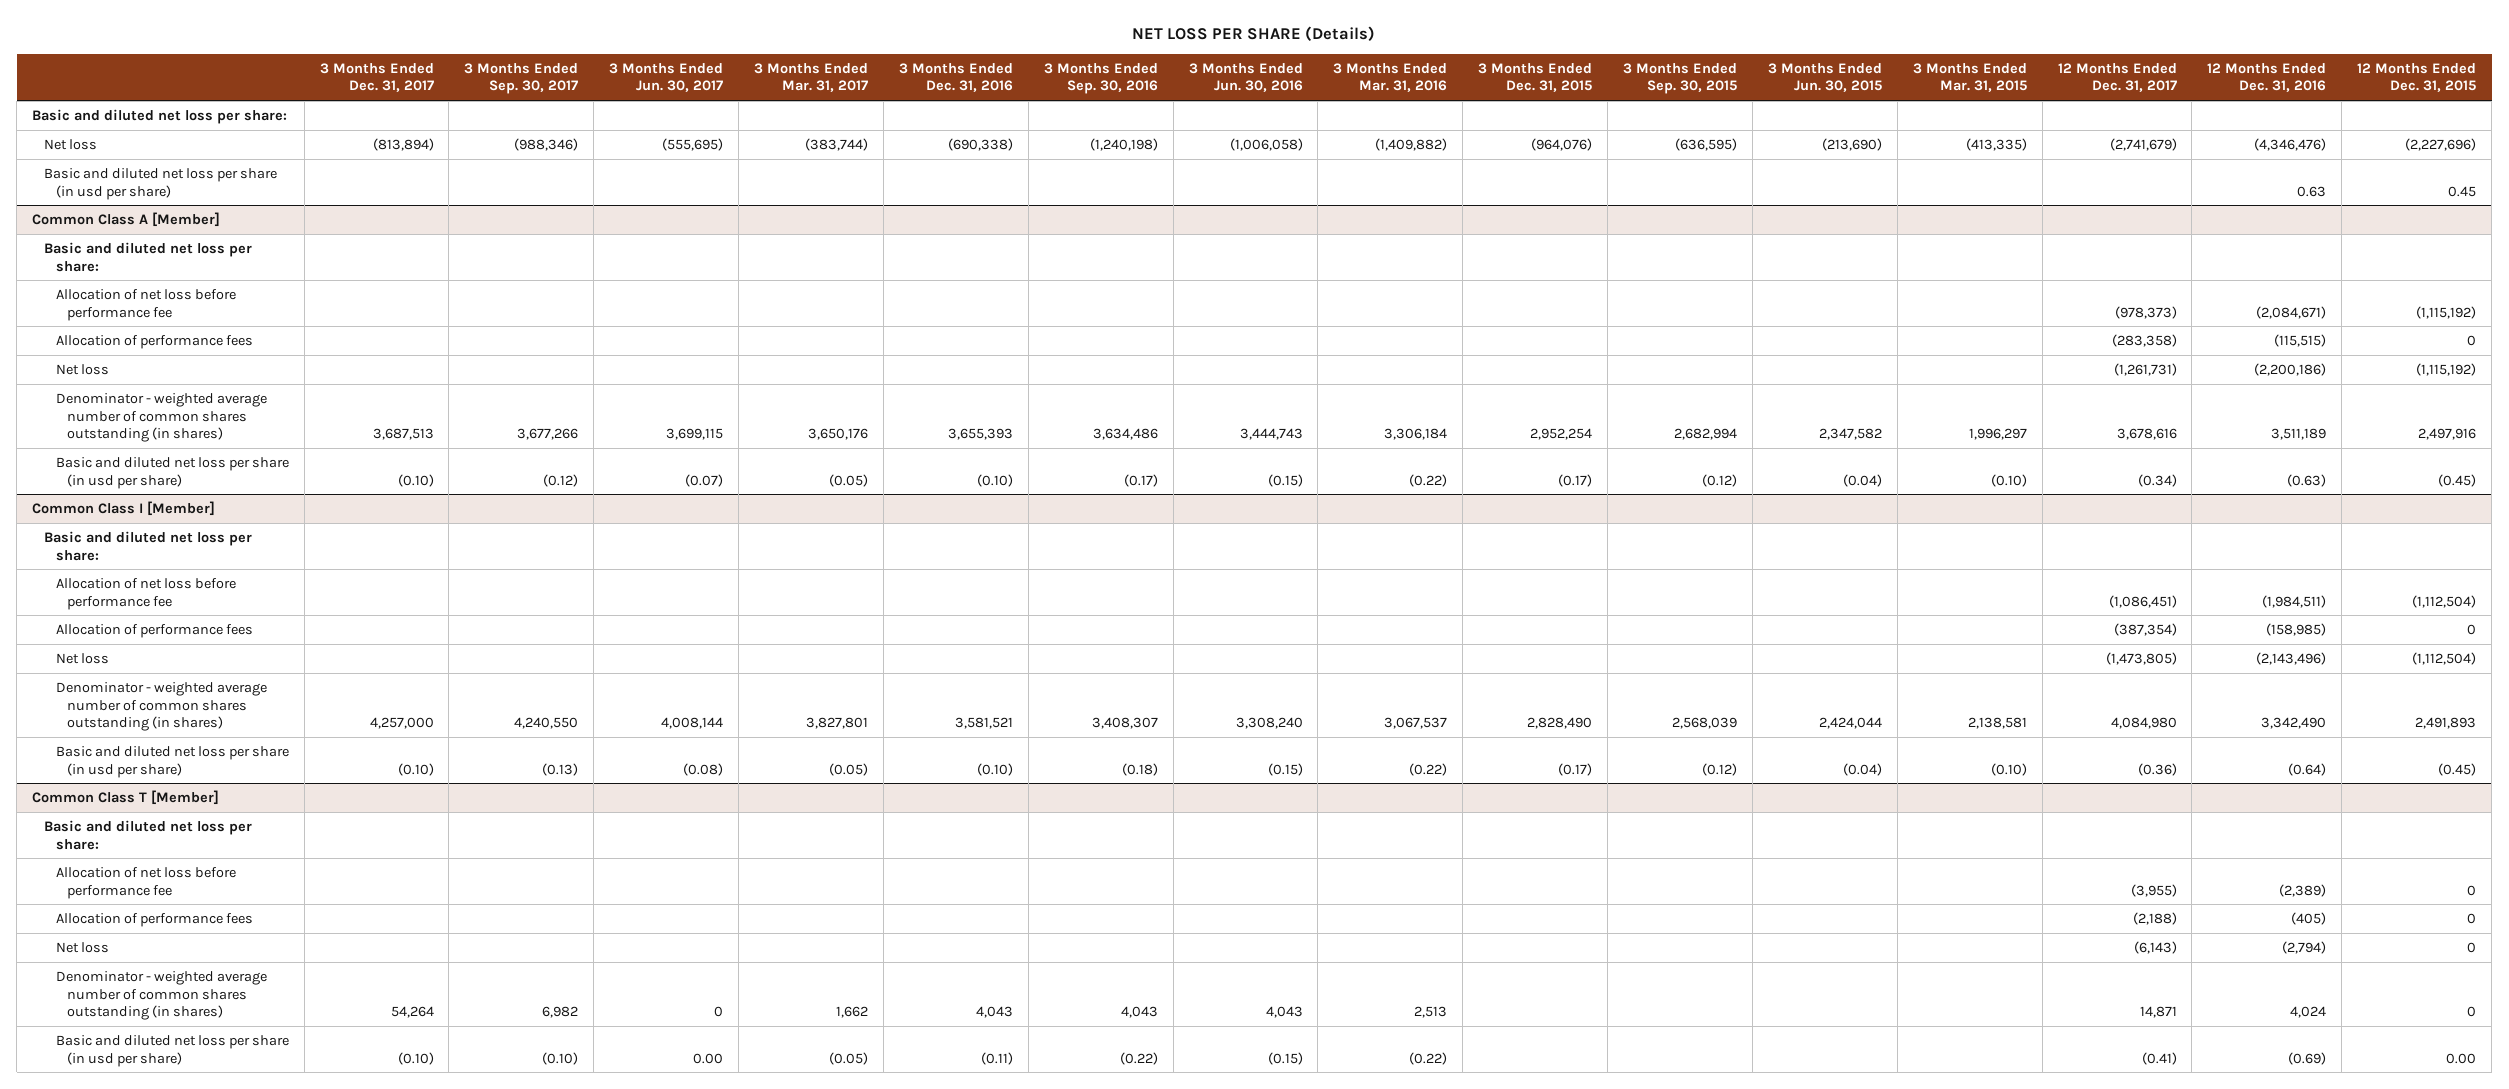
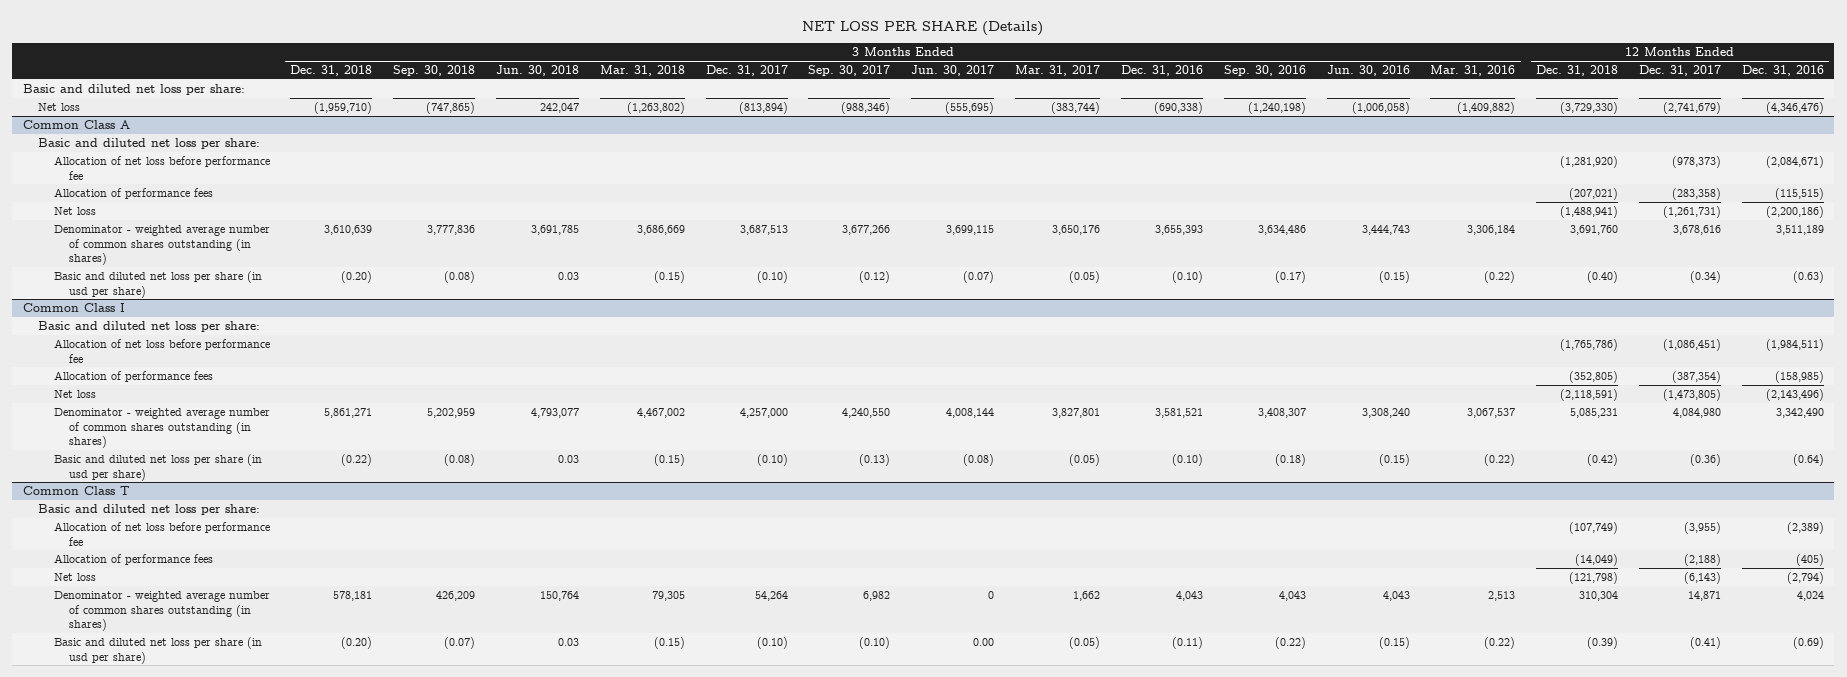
[1478,62,1593,93] 3 Months Ended Dec. 31, 2015 -> none
[1623,62,1738,95] 3 Months Ended Sep. 30, 2015 -> none
[1767,62,1882,93] 3 Months Ended Jun. 30, 2015 -> none
[1912,62,2027,93] 3 Months Ended Mar. 31, 2015 -> none
[2357,62,2477,93] 12 Months Ended Dec. 31, 2015 -> none
none -> [290,65,373,77] Dec. 31, 2018
none -> [393,65,476,77] Sep. 30, 2018
none -> [495,65,579,77] Jun. 30, 2018
none -> [599,65,685,77] Mar. 31, 2018
none -> [1536,65,1619,77] Dec. 31, 2018
[44,167,278,200] Basic and diluted net loss per share (in usd per share) -> none
[32,211,221,227] Common Class A [Member] -> [22,120,130,130] Common Class A
[32,500,216,516] Common Class I [Member] -> [22,303,125,313] Common Class I
[32,789,220,805] Common Class T [Member] -> [22,486,129,496] Common Class T

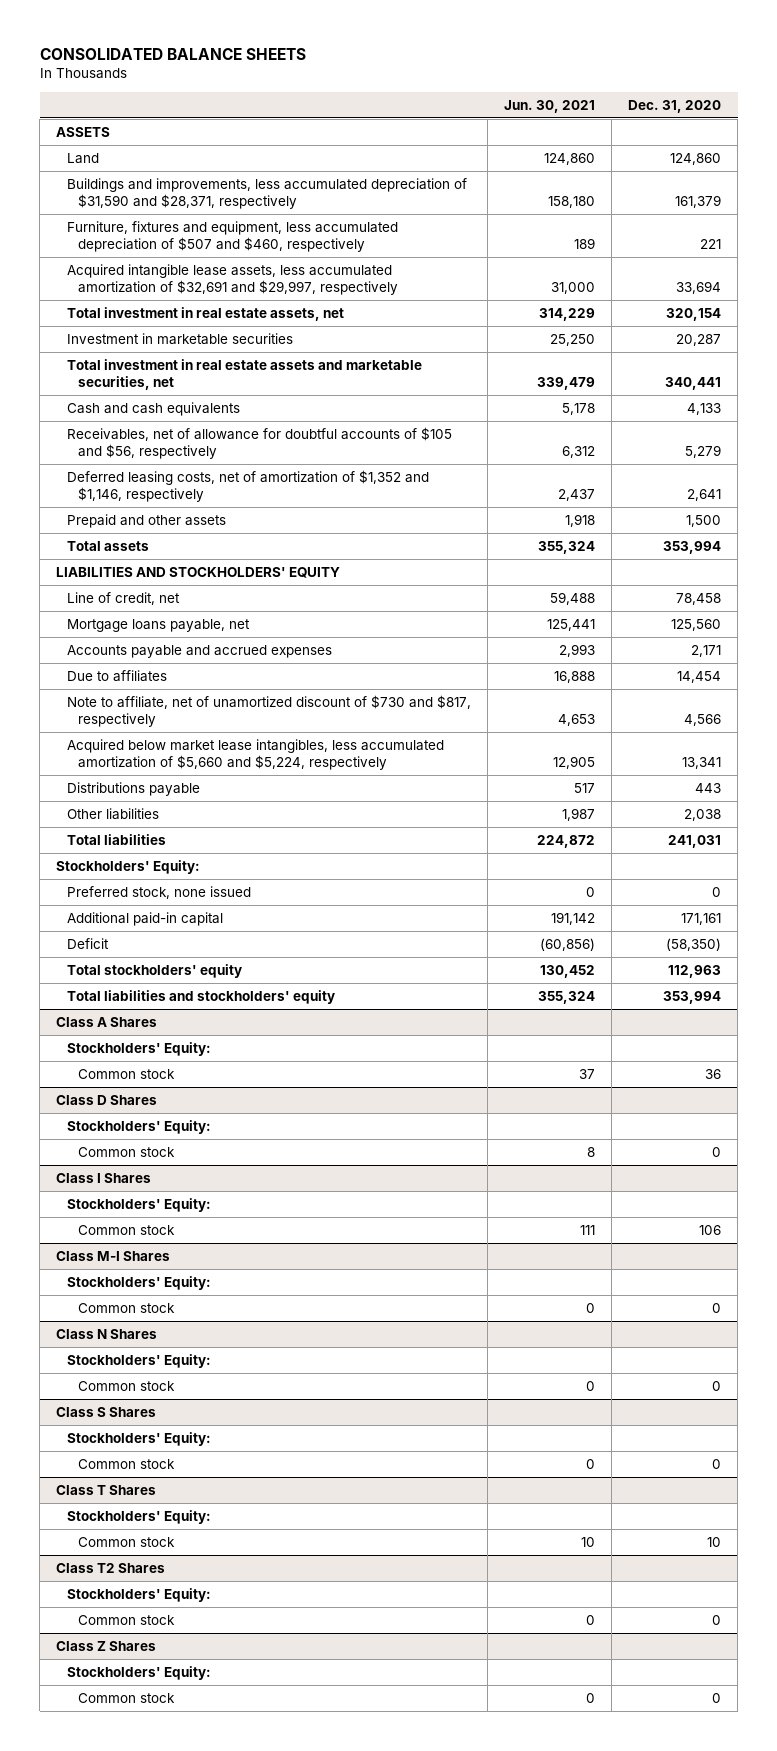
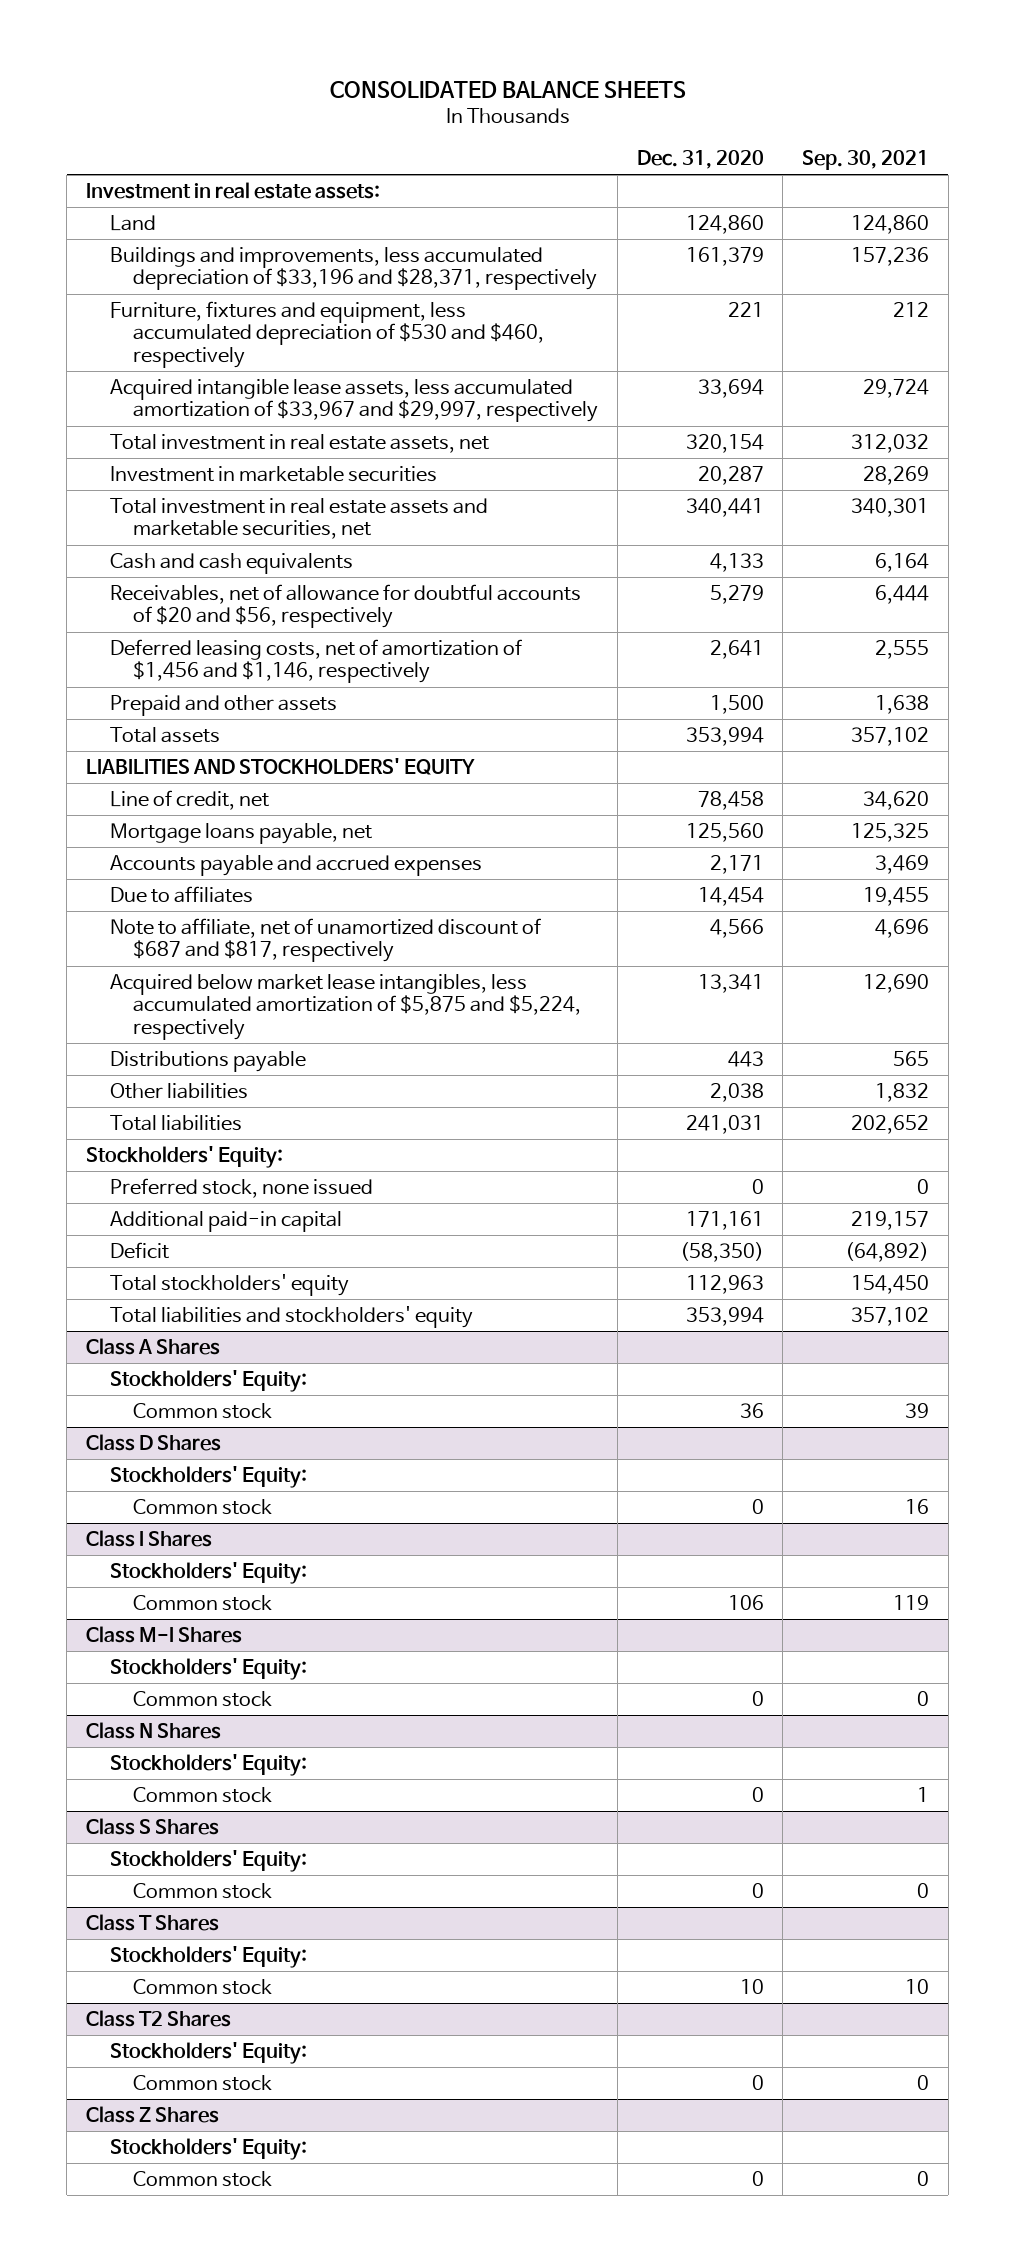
[504,99,596,113] Jun. 30, 2021 -> none
none -> [802,150,930,171] Sep. 30, 2021
[56,127,111,138] ASSETS -> none
none -> [86,182,381,200] Investment in real estate assets:
[66,178,467,210] Buildings and improvements, less accumulated depreciation of $31,590 and $28,371, respectively -> [109,247,598,291] Buildings and improvements, less accumulated depreciation of $33,196 and $28,371, respectively
[66,221,398,253] Furniture, fixtures and equipment, less accumulated depreciation of $507 and $460, respectively -> [109,301,545,368] Furniture, fixtures and equipment, less accumulated depreciation of $530 and $460, respectively
[66,264,398,296] Acquired intangible lease assets, less accumulated amortization of $32,691 and $29,997, respectively -> [109,379,599,423] Acquired intangible lease assets, less accumulated amortization of $33,967 and $29,997, respectively
[66,427,452,460] Receivables, net of allowance for doubtful accounts of $105 and $56, respectively -> [109,584,581,629] Receivables, net of allowance for doubtful accounts of $20 and $56, respectively
[66,470,429,503] Deferred leasing costs, net of amortization of $1,352 and $1,146, respectively -> [109,639,522,684] Deferred leasing costs, net of amortization of $1,456 and $1,146, respectively
[66,695,471,728] Note to affiliate, net of unamortized discount of $730 and $817, respectively -> [109,918,541,963] Note to affiliate, net of unamortized discount of $687 and $817, respectively
[66,739,444,771] Acquired below market lease intangibles, less accumulated amortization of $5,660 and $5,224, respectively -> [109,974,582,1040] Acquired below market lease intangibles, less accumulated amortization of $5,875 and $5,224, respectively

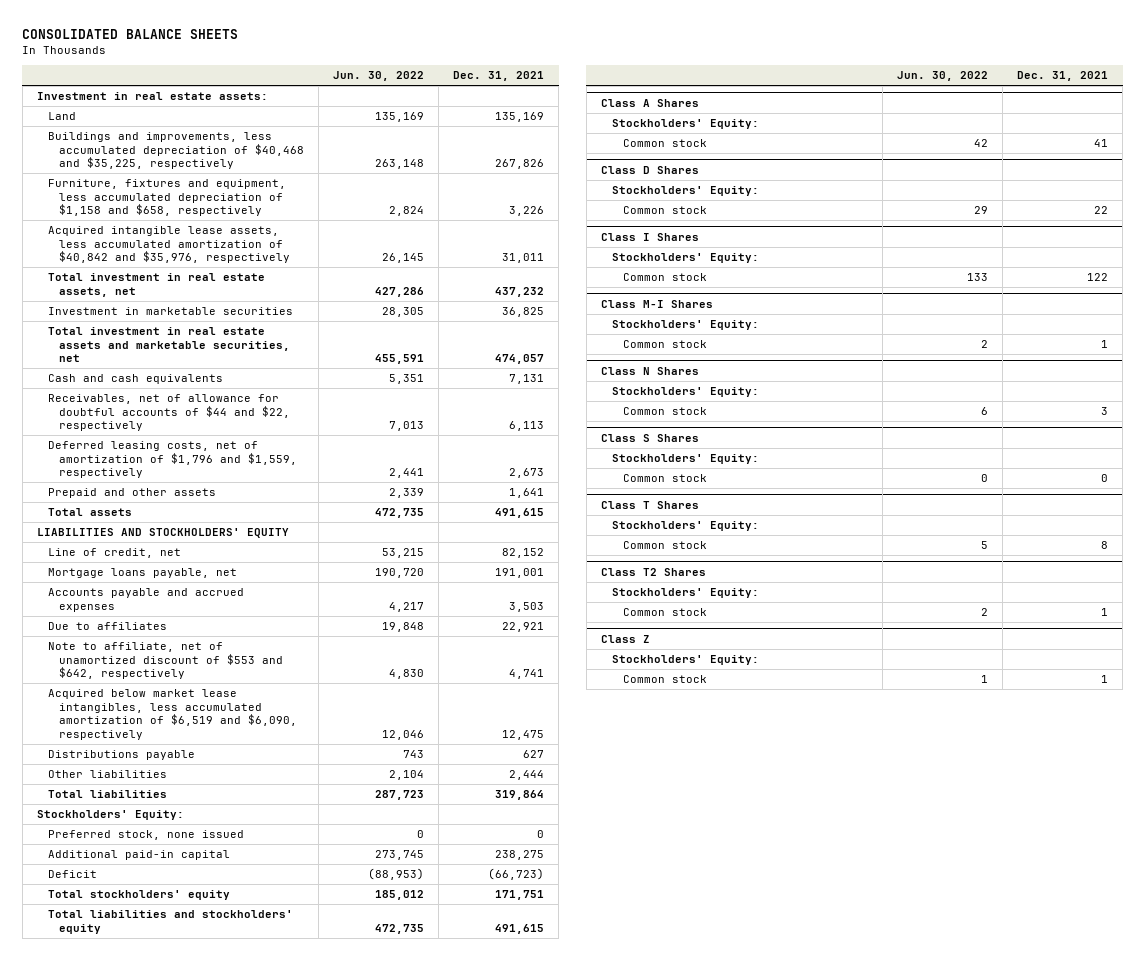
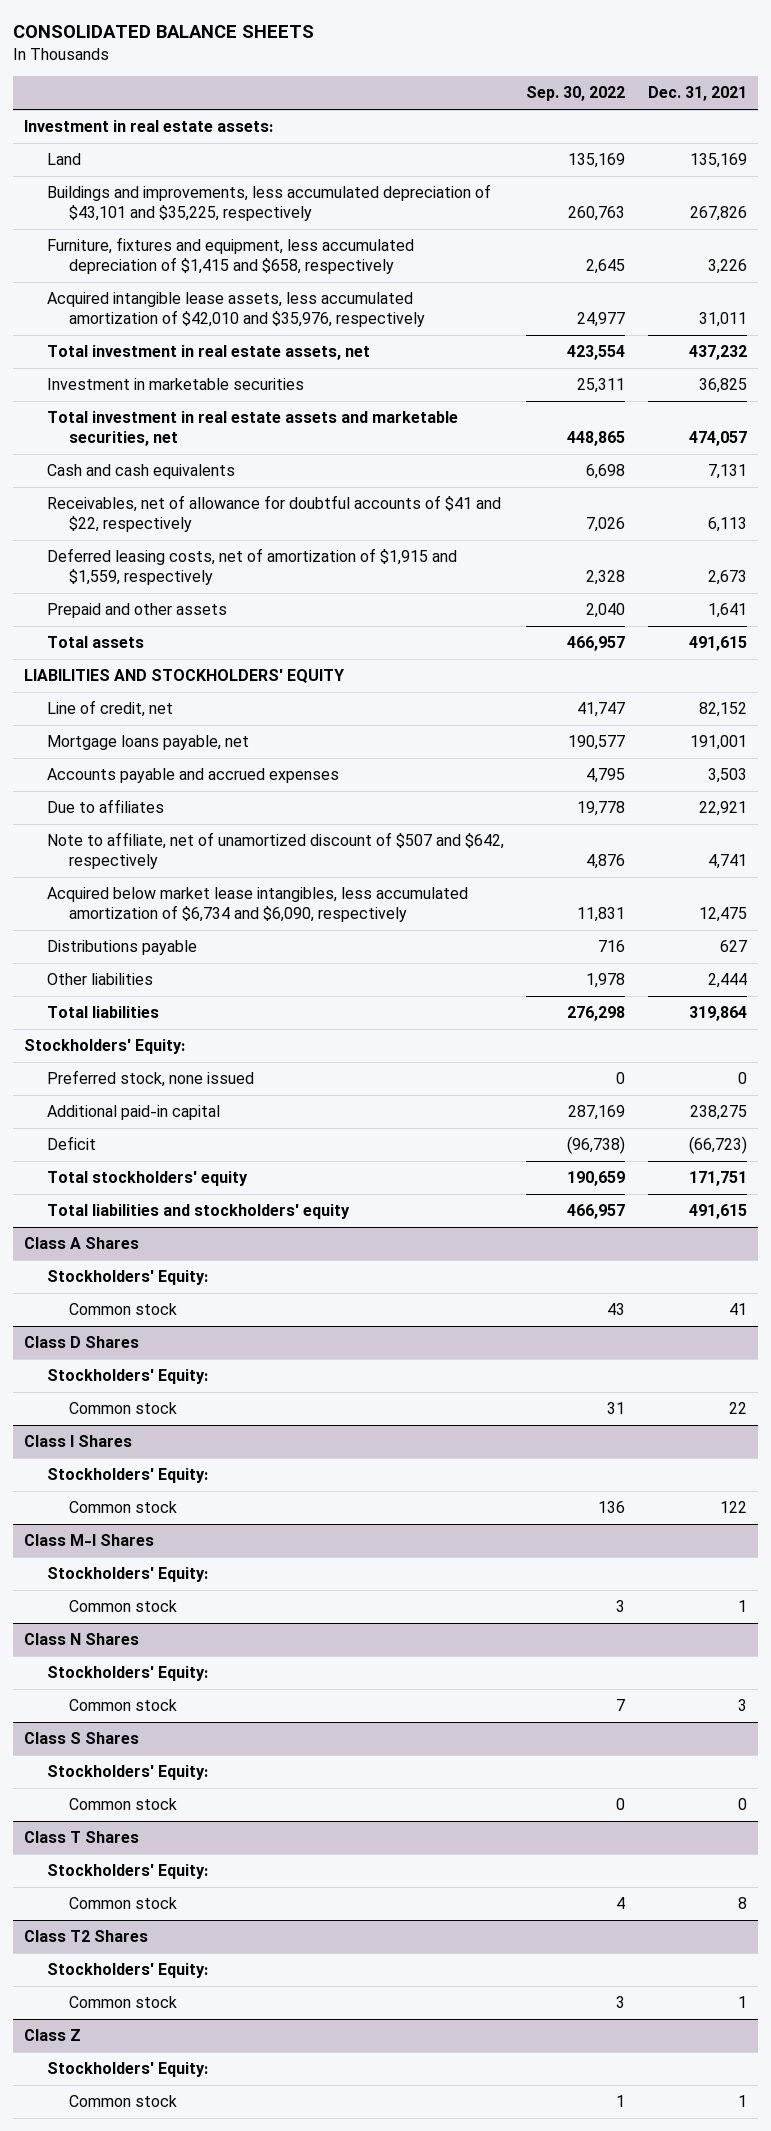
[333,71,425,82] Jun. 30, 2022 -> none
none -> [526,86,626,102] Sep. 30, 2022
[47,132,305,170] Buildings and improvements, less accumulated depreciation of $40,468 and $35,225, respectively -> [46,184,491,222] Buildings and improvements, less accumulated depreciation of $43,101 and $35,225, respectively
[47,179,286,217] Furniture, fixtures and equipment, less accumulated depreciation of $1,158 and $658, respectively -> [46,237,414,275] Furniture, fixtures and equipment, less accumulated depreciation of $1,415 and $658, respectively
[47,226,291,264] Acquired intangible lease assets, less accumulated amortization of $40,842 and $35,976, respectively -> [46,292,426,328] Acquired intangible lease assets, less accumulated amortization of $42,010 and $35,976, respectively
[47,394,291,432] Receivables, net of allowance for doubtful accounts of $44 and $22, respectively -> [46,495,501,533] Receivables, net of allowance for doubtful accounts of $41 and $22, respectively
[47,441,298,479] Deferred leasing costs, net of amortization of $1,796 and $1,559, respectively -> [46,548,457,586] Deferred leasing costs, net of amortization of $1,915 and $1,559, respectively
[47,642,284,680] Note to affiliate, net of unamortized discount of $553 and $642, respectively -> [46,832,504,870] Note to affiliate, net of unamortized discount of $507 and $642, respectively
[47,689,298,741] Acquired below market lease intangibles, less accumulated amortization of $6,519 and $6,090, respectively -> [46,887,468,923] Acquired below market lease intangibles, less accumulated amortization of $6,734 and $6,090, respectively

